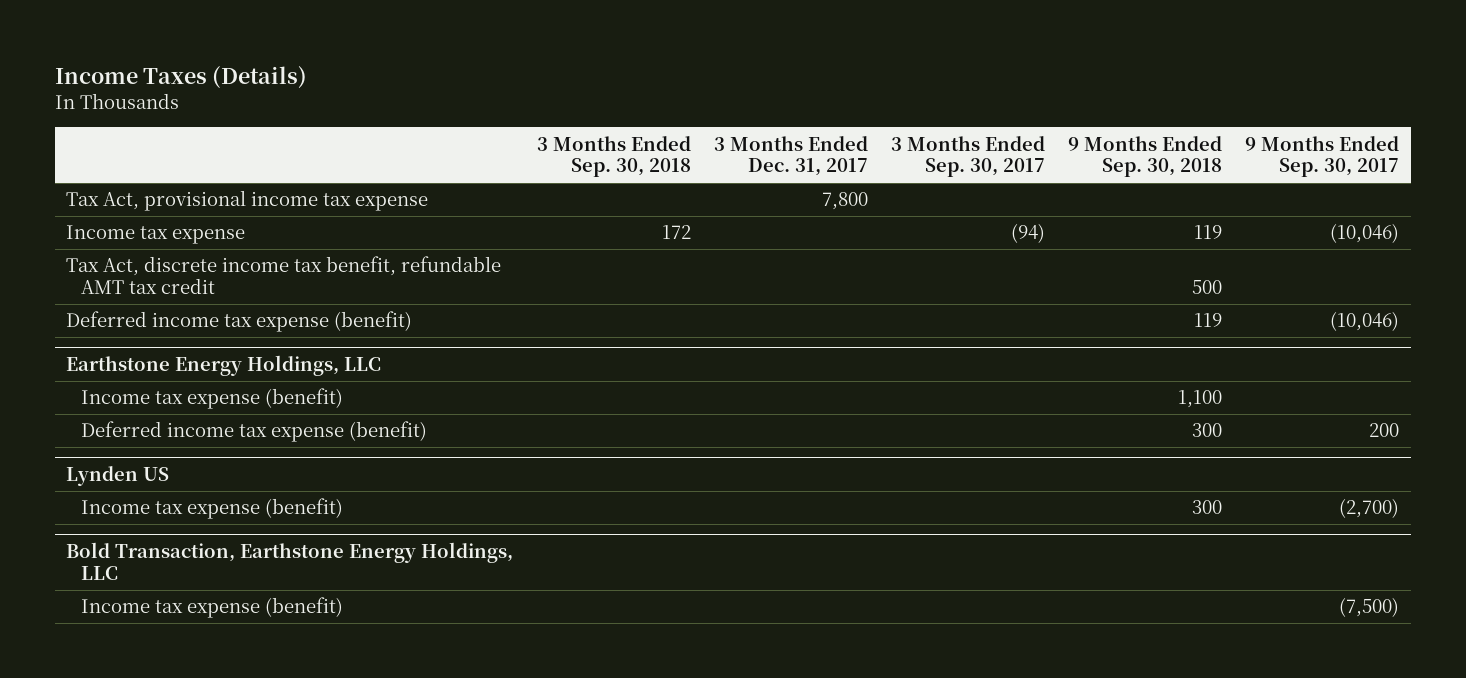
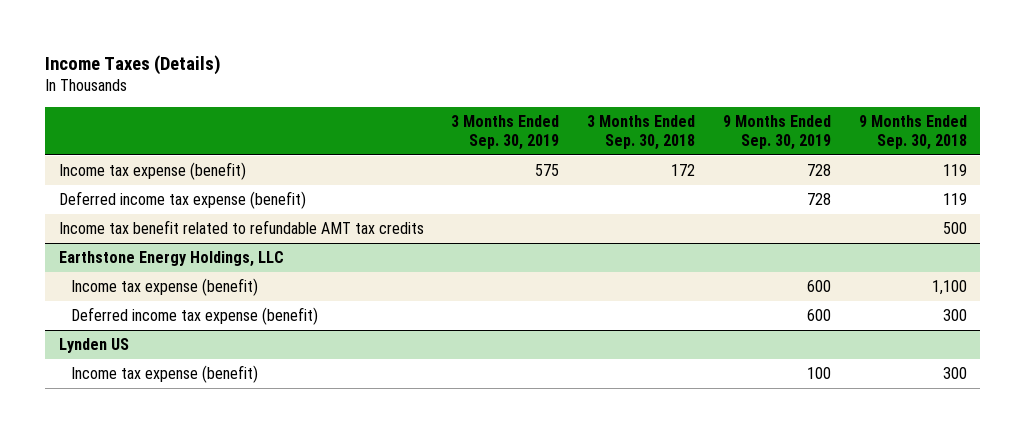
[713,135,868,177] 3 Months Ended Dec. 31, 2017 -> none
[890,135,1045,178] 3 Months Ended Sep. 30, 2017 -> none
[1245,135,1400,178] 9 Months Ended Sep. 30, 2017 -> none
none -> [451,114,560,150] 3 Months Ended Sep. 30, 2019
none -> [722,114,831,150] 9 Months Ended Sep. 30, 2019
[66,190,429,212] Tax Act, provisional income tax expense -> none
[66,256,502,295] Tax Act, discrete income tax benefit, refundable AMT tax credit -> none
[66,225,246,245] Income tax expense -> [58,162,246,181] Income tax expense (benefit)
none -> [58,220,424,235] Income tax benefit related to refundable AMT tax credits
[66,542,514,580] Bold Transaction, Earthstone Energy Holdings, LLC -> none
[81,597,344,619] Income tax expense (benefit) -> none

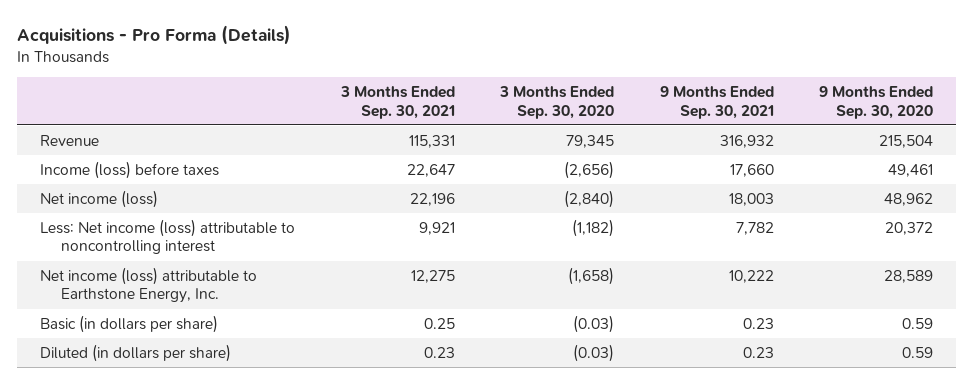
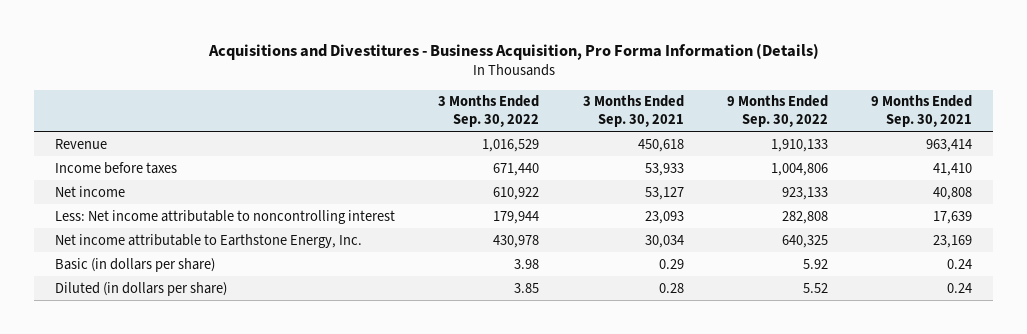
[17,25,292,46] Acquisitions - Pro Forma (Details) -> [207,43,819,61] Acquisitions and Divestitures - Business Acquisition, Pro Forma Information (Details)
[499,86,615,119] 3 Months Ended Sep. 30, 2020 -> none
[819,86,934,119] 9 Months Ended Sep. 30, 2020 -> none
none -> [438,95,540,128] 3 Months Ended Sep. 30, 2022
none -> [726,95,828,128] 9 Months Ended Sep. 30, 2022
[408,134,455,148] 115,331 -> [637,138,684,152] 450,618
[719,134,774,148] 316,932 -> [925,138,972,152] 963,414
[40,160,220,179] Income (loss) before taxes -> [55,161,178,174] Income before taxes
[406,163,455,177] 22,647 -> [644,162,684,176] 53,933
[729,163,774,177] 17,660 -> [932,162,972,176] 41,410
[40,189,159,208] Net income (loss) -> [55,185,126,197] Net income
[409,192,455,206] 22,196 -> [644,186,684,200] 53,127
[728,192,774,206] 18,003 -> [932,186,972,200] 40,808
[40,218,296,255] Less: Net income (loss) attributable to noncontrolling interest -> [55,209,396,224] Less: Net income attributable to noncontrolling interest
[418,221,455,235] 9,921 -> [644,210,684,224] 23,093
[735,221,774,235] 7,782 -> [932,210,972,224] 17,639
[40,266,258,304] Net income (loss) attributable to Earthstone Energy, Inc. -> [55,233,363,248] Net income attributable to Earthstone Energy, Inc.
[410,269,455,283] 12,275 -> [644,234,684,248] 30,034
[728,269,774,283] 10,222 -> [932,234,972,248] 23,169
[423,317,455,329] 0.25 -> [658,258,684,269] 0.29
[742,317,774,329] 0.23 -> [946,258,972,269] 0.24
[423,346,455,358] 0.23 -> [658,282,684,293] 0.28
[742,346,774,358] 0.23 -> [946,282,972,293] 0.24

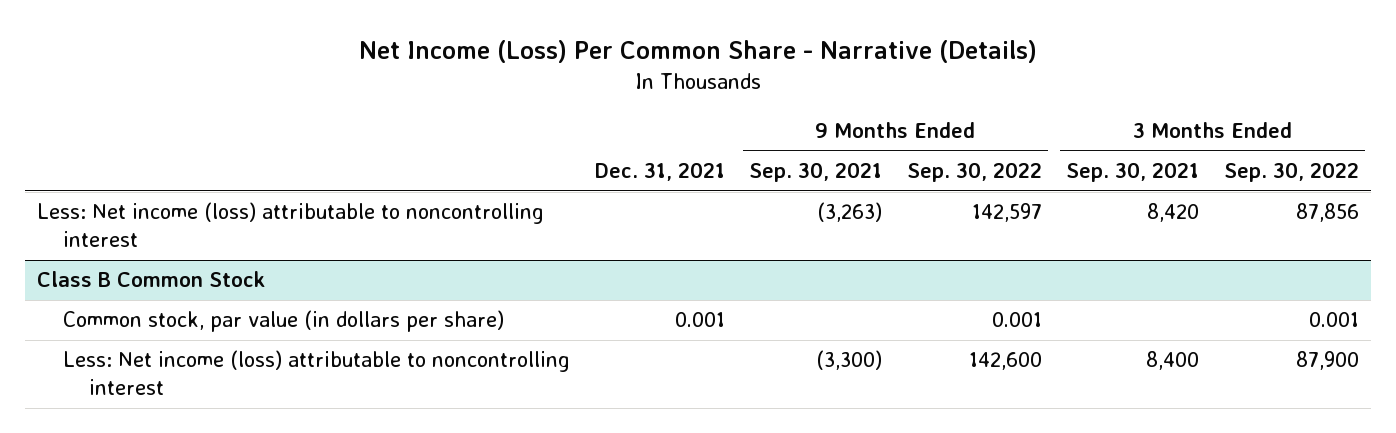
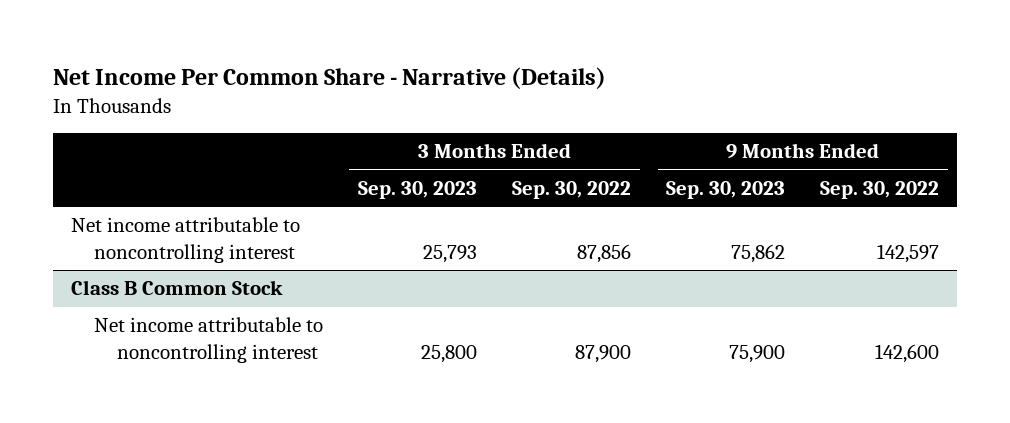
[359,40,1038,64] Net Income (Loss) Per Common Share - Narrative (Details) -> [53,67,607,90] Net Income Per Common Share - Narrative (Details)
[594,162,725,182] Dec. 31, 2021 -> none
[749,162,883,183] Sep. 30, 2021 -> none
[1066,162,1200,183] Sep. 30, 2021 -> none
none -> [357,181,477,200] Sep. 30, 2023
none -> [666,181,786,200] Sep. 30, 2023
[37,202,545,248] Less: Net income (loss) attributable to noncontrolling interest -> [70,217,300,263] Net income attributable to noncontrolling interest
[62,310,504,333] Common stock, par value (in dollars per share) -> none
[62,350,570,396] Less: Net income (loss) attributable to noncontrolling interest -> [93,317,323,363] Net income attributable to noncontrolling interest

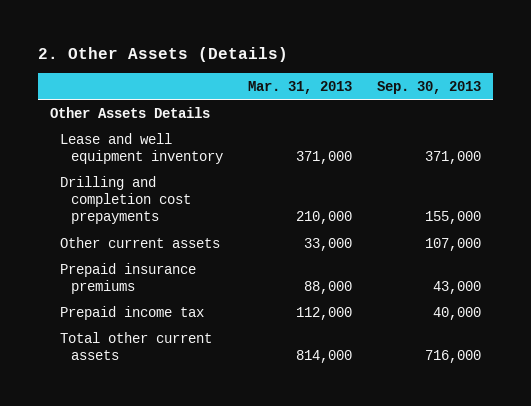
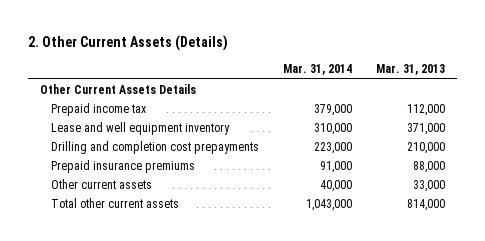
[37,47,288,63] 2. Other Assets (Details) -> [28,35,229,52] 2. Other Current Assets (Details)
[376,80,481,94] Sep. 30, 2013 -> none
none -> [282,64,352,76] Mar. 31, 2014
[50,106,211,118] Other Assets Details -> [40,84,197,95] Other Current Assets Details
[60,305,205,320] Prepaid income tax -> [50,103,146,117] Prepaid income tax
[60,236,221,248] Other current assets -> [50,179,152,190] Other current assets

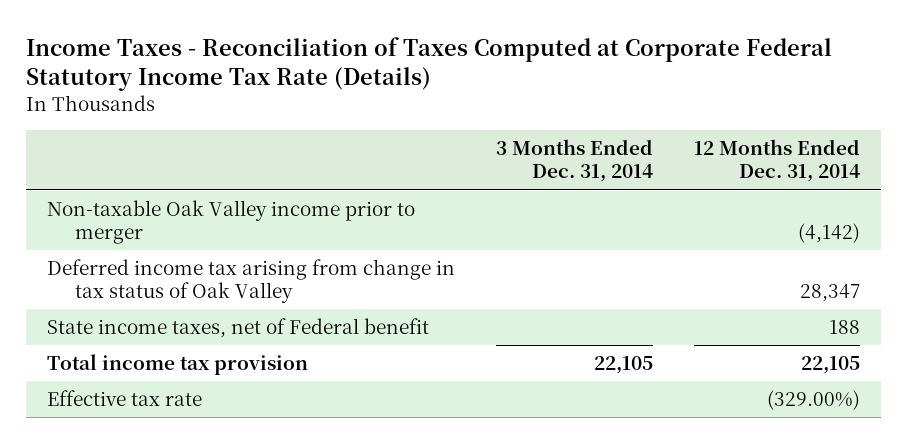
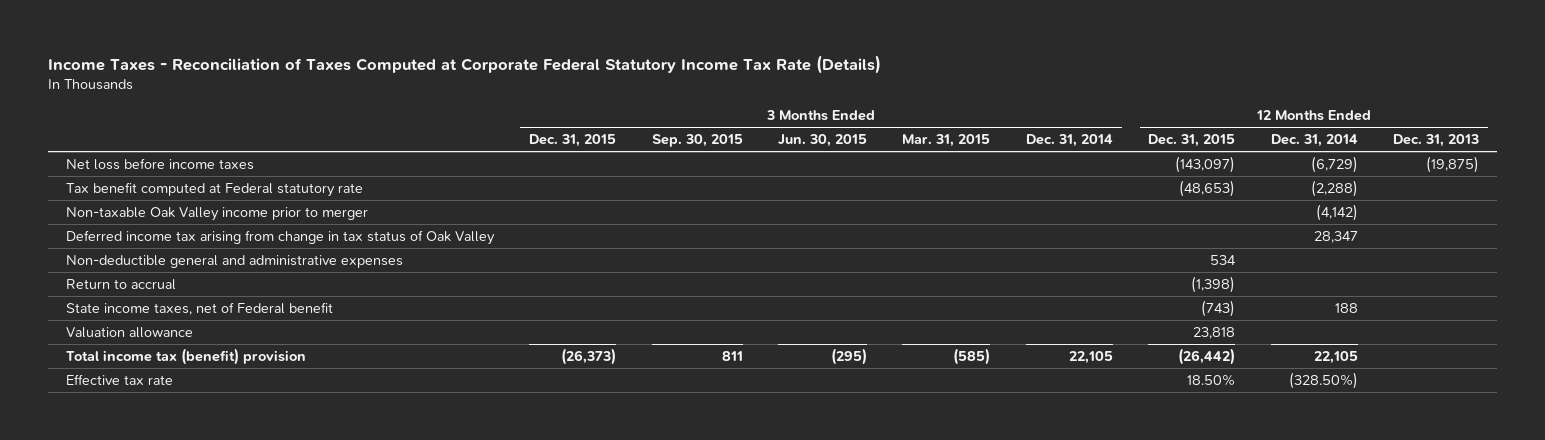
none -> [529,134,617,148] Dec. 31, 2015
none -> [651,134,743,148] Sep. 30, 2015
none -> [777,134,867,148] Jun. 30, 2015
none -> [902,134,991,148] Mar. 31, 2015
none -> [1148,134,1236,148] Dec. 31, 2015
none -> [1393,134,1480,148] Dec. 31, 2013
none -> [65,157,254,170] Net loss before income taxes
none -> [65,181,363,197] Tax benefit computed at Federal statutory rate
none -> [65,254,403,268] Non-deductible general and administrative expenses
none -> [65,278,176,290] Return to accrual
none -> [65,326,193,338] Valuation allowance
[46,354,308,376] Total income tax provision -> [65,347,306,365] Total income tax (benefit) provision
[766,390,860,411] (329.00%) -> [1288,371,1358,389] (328.50%)

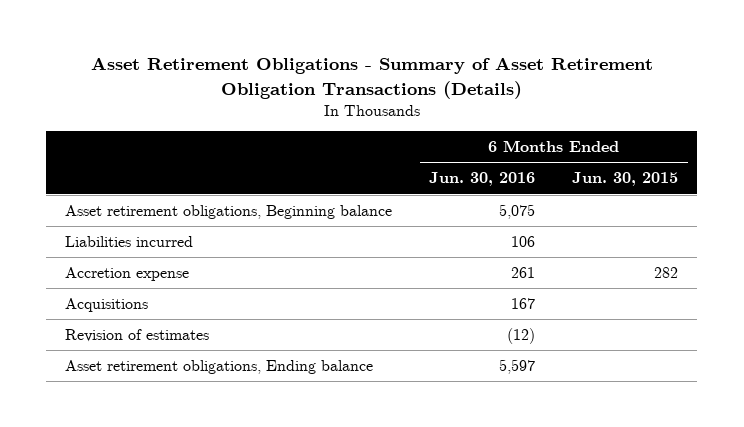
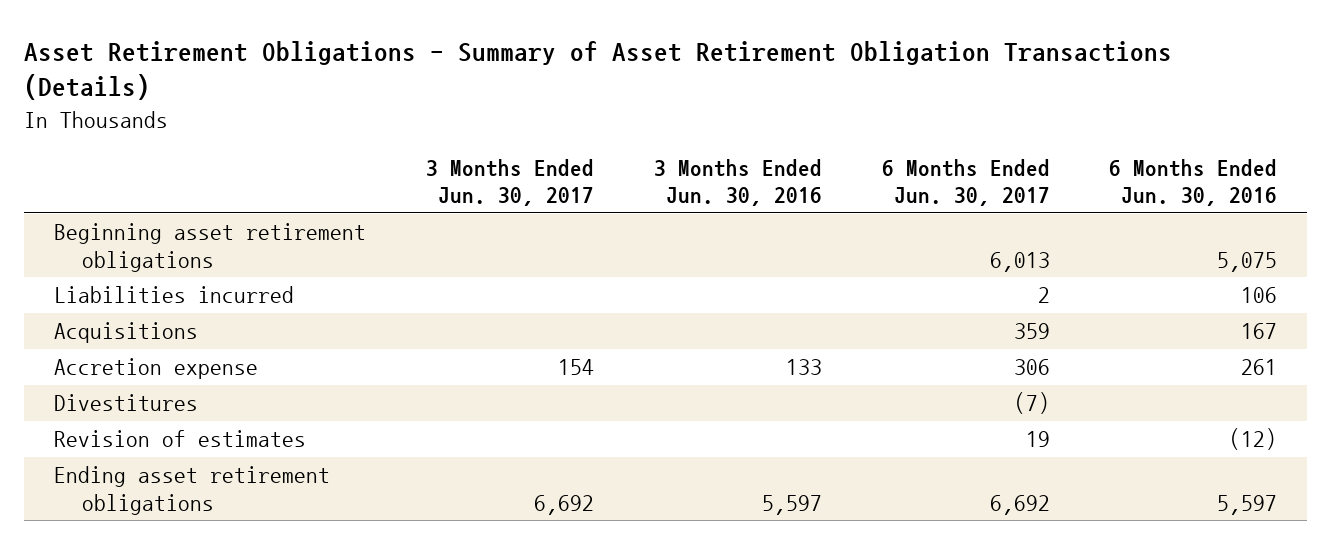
[572,172,679,187] Jun. 30, 2015 -> none
none -> [425,158,594,207] 3 Months Ended Jun. 30, 2017
none -> [653,158,822,207] 3 Months Ended Jun. 30, 2016
none -> [881,158,1050,207] 6 Months Ended Jun. 30, 2017
[65,205,393,220] Asset retirement obligations, Beginning balance -> [53,223,366,272] Beginning asset retirement obligations
[65,267,190,282] Accretion expense -> [53,358,258,380] Accretion expense
none -> [53,394,198,412] Divestitures
[65,360,374,375] Asset retirement obligations, Ending balance -> [53,466,330,515] Ending asset retirement obligations

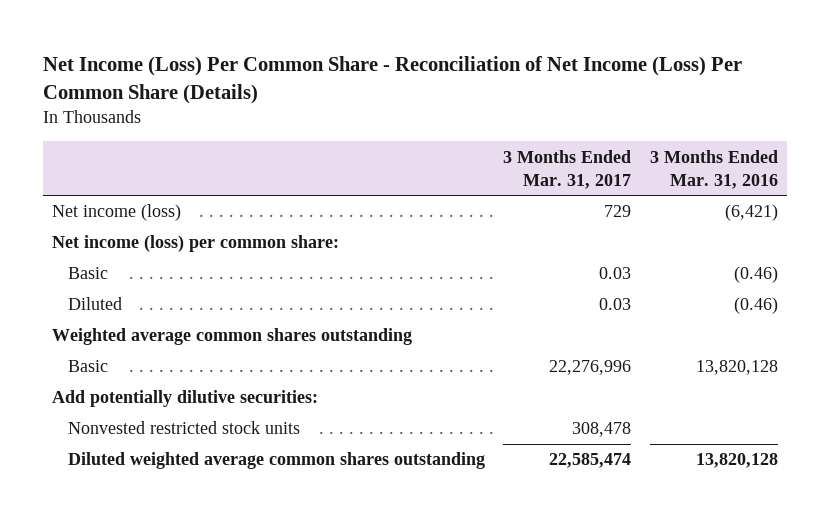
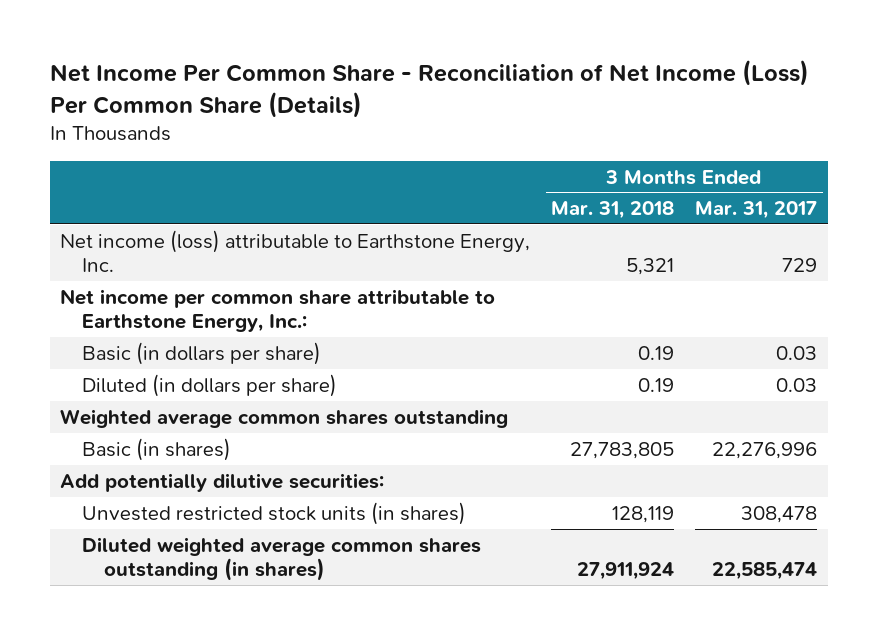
[42,55,742,104] Net Income (Loss) Per Common Share - Reconciliation of Net Income (Loss) Per Common Share (Details) -> [49,60,809,118] Net Income Per Common Share - Reconciliation of Net Income (Loss) Per Common Share (Details)
[649,149,778,189] 3 Months Ended Mar. 31, 2016 -> none
none -> [551,201,675,220] Mar. 31, 2018
[52,204,182,222] Net income (loss) -> [60,229,531,272] Net income (loss) attributable to Earthstone Energy, Inc.
[52,235,340,253] Net income (loss) per common share: -> [60,288,496,332] Net income per common share attributable to Earthstone Energy, Inc.:
[67,267,108,280] Basic -> [82,341,322,365] Basic (in dollars per share)
[67,297,122,311] Diluted -> [82,373,338,397] Diluted (in dollars per share)
[67,360,108,373] Basic -> [82,437,232,461] Basic (in shares)
[67,421,300,435] Nonvested restricted stock units -> [82,501,467,525] Unvested restricted stock units (in shares)
[67,452,485,470] Diluted weighted average common shares outstanding -> [82,536,482,581] Diluted weighted average common shares outstanding (in shares)

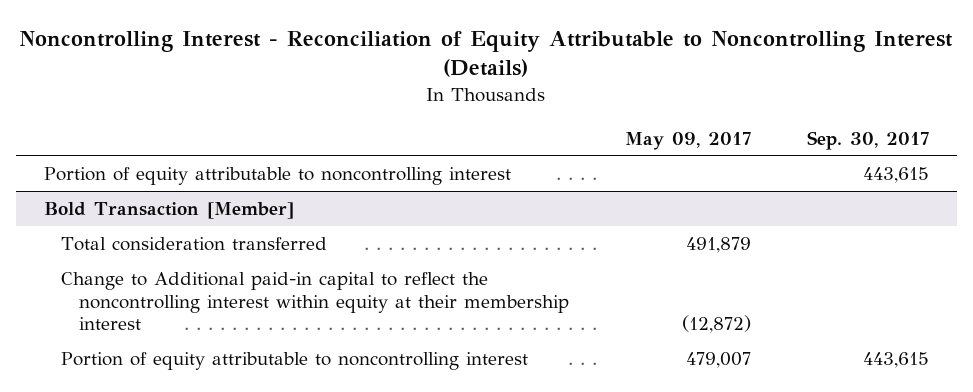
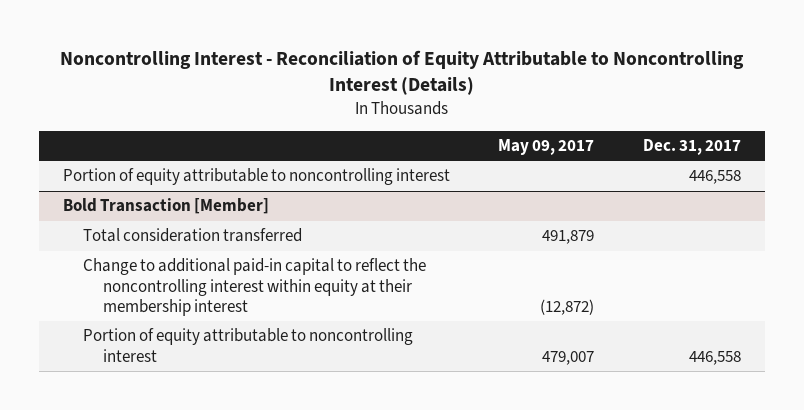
[806,130,929,150] Sep. 30, 2017 -> none
none -> [642,138,741,155] Dec. 31, 2017
[61,272,569,331] Change to Additional paid-in capital to reflect the noncontrolling interest within equity at their membership interest -> [82,258,426,316] Change to additional paid-in capital to reflect the noncontrolling interest within equity at their membership interest

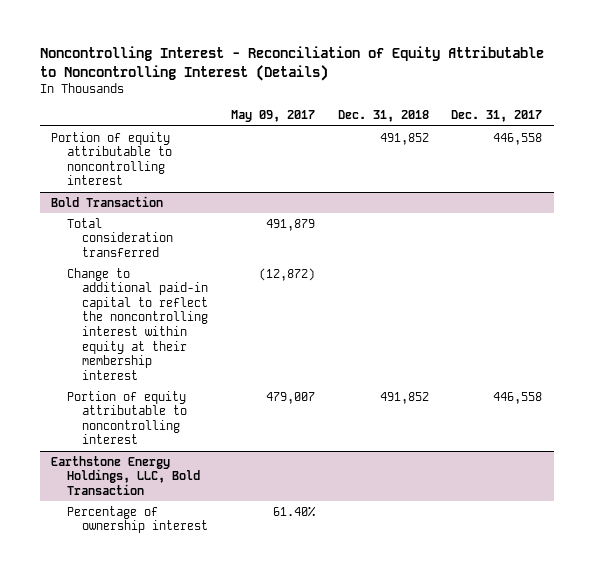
none -> [337,110,429,123] Dec. 31, 2018
[62,198,269,215] Bold Transaction [Member] -> [51,195,164,207] Bold Transaction
none -> [51,455,200,495] Earthstone Energy Holdings, LLC, Bold Transaction
none -> [66,505,209,534] Percentage of ownership interest

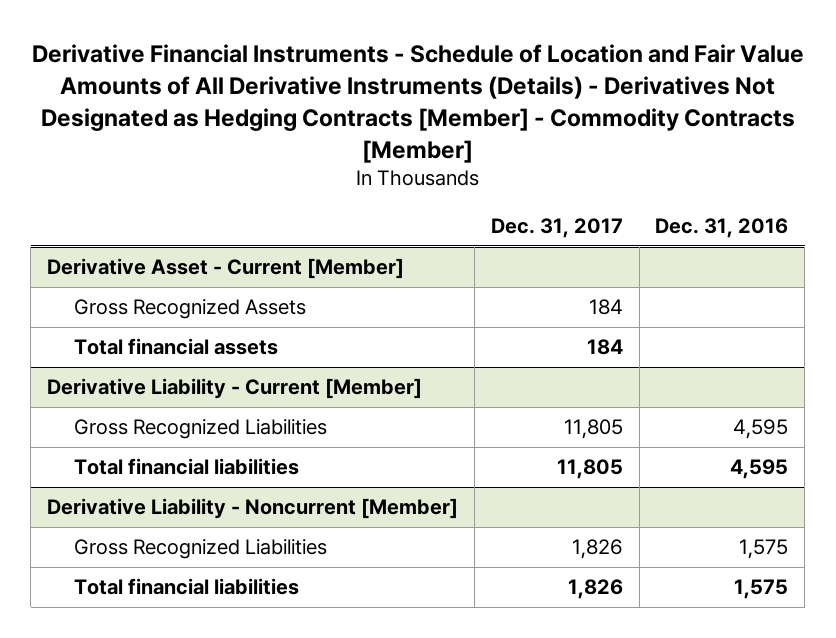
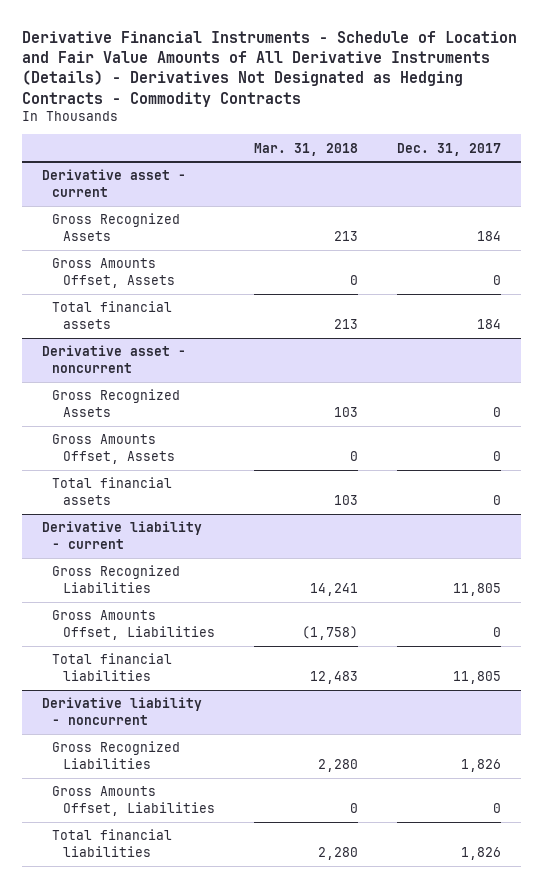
[31,44,804,163] Derivative Financial Instruments - Schedule of Location and Fair Value Amounts of All Derivative Instruments (Details) - Derivatives Not Designated as Hedging Contracts [Member] - Commodity Contracts [Member] -> [22,30,518,107] Derivative Financial Instruments - Schedule of Location and Fair Value Amounts of All Derivative Instruments (Details) - Derivatives Not Designated as Hedging Contracts - Commodity Contracts
[655,217,789,238] Dec. 31, 2016 -> none
none -> [254,142,359,156] Mar. 31, 2018
[47,258,405,280] Derivative Asset - Current [Member] -> [41,169,186,198] Derivative asset - current
none -> [52,258,176,289] Gross Amounts Offset, Assets
[47,378,423,400] Derivative Liability - Current [Member] -> [41,345,186,374] Derivative asset - noncurrent
none -> [52,389,181,418] Gross Recognized Assets
none -> [52,434,176,465] Gross Amounts Offset, Assets
none -> [52,477,173,506] Total financial assets
none -> [41,521,202,550] Derivative liability - current
none -> [52,610,216,641] Gross Amounts Offset, Liabilities
[47,498,459,520] Derivative Liability - Noncurrent [Member] -> [41,697,202,726] Derivative liability - noncurrent
none -> [52,786,216,817] Gross Amounts Offset, Liabilities

